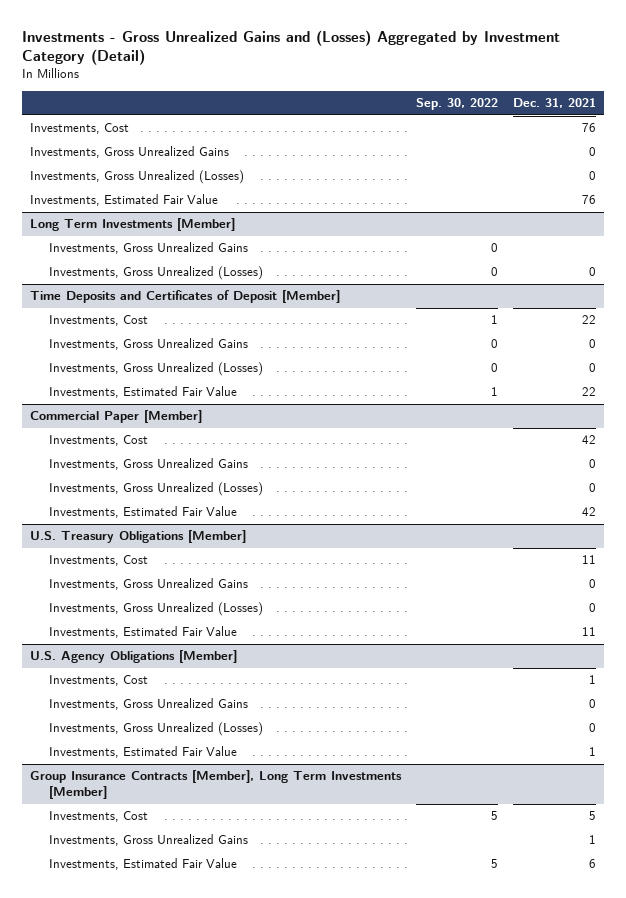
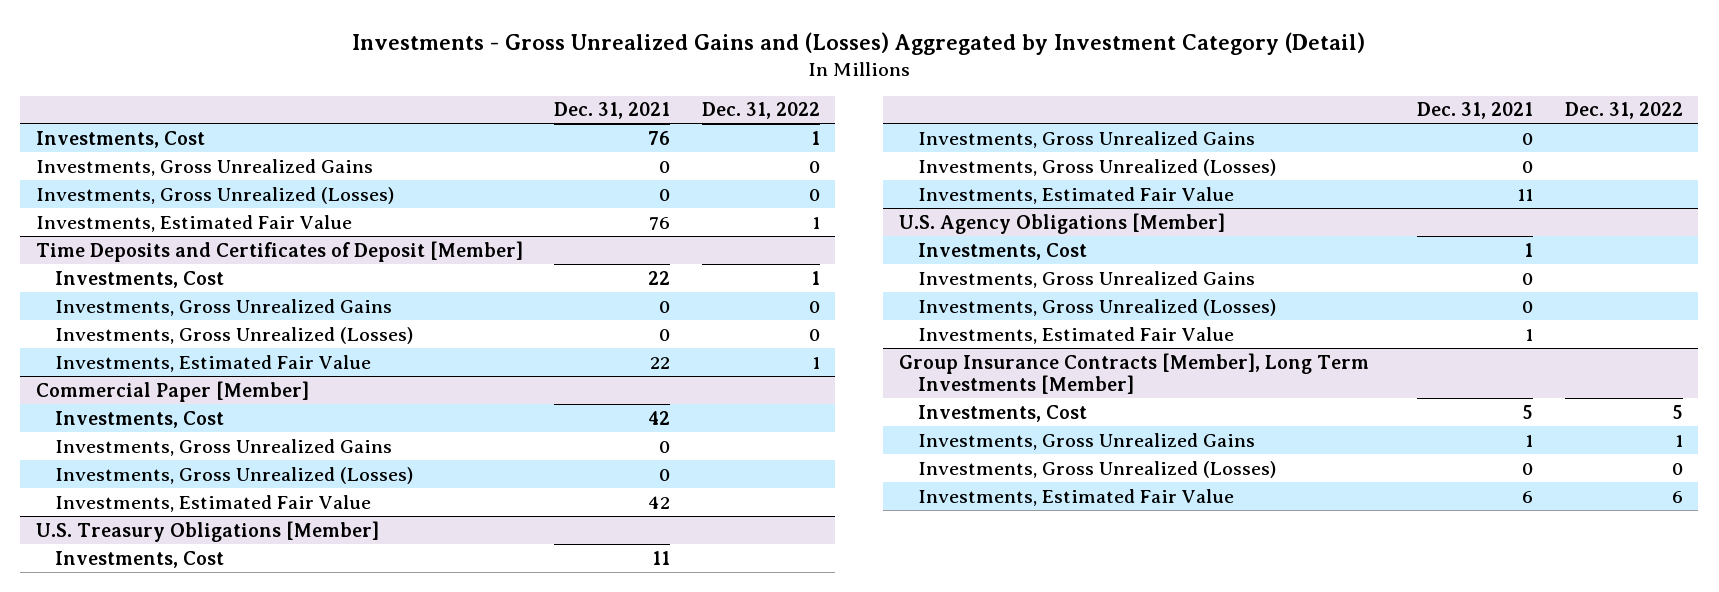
[415,98,498,111] Sep. 30, 2022 -> none
none -> [701,102,820,120] Dec. 31, 2022
[29,218,235,232] Long Term Investments [Member] -> none
[49,242,249,255] Investments, Gross Unrealized Gains -> none
[49,266,264,281] Investments, Gross Unrealized (Losses) -> none
none -> [918,460,1277,478] Investments, Gross Unrealized (Losses)

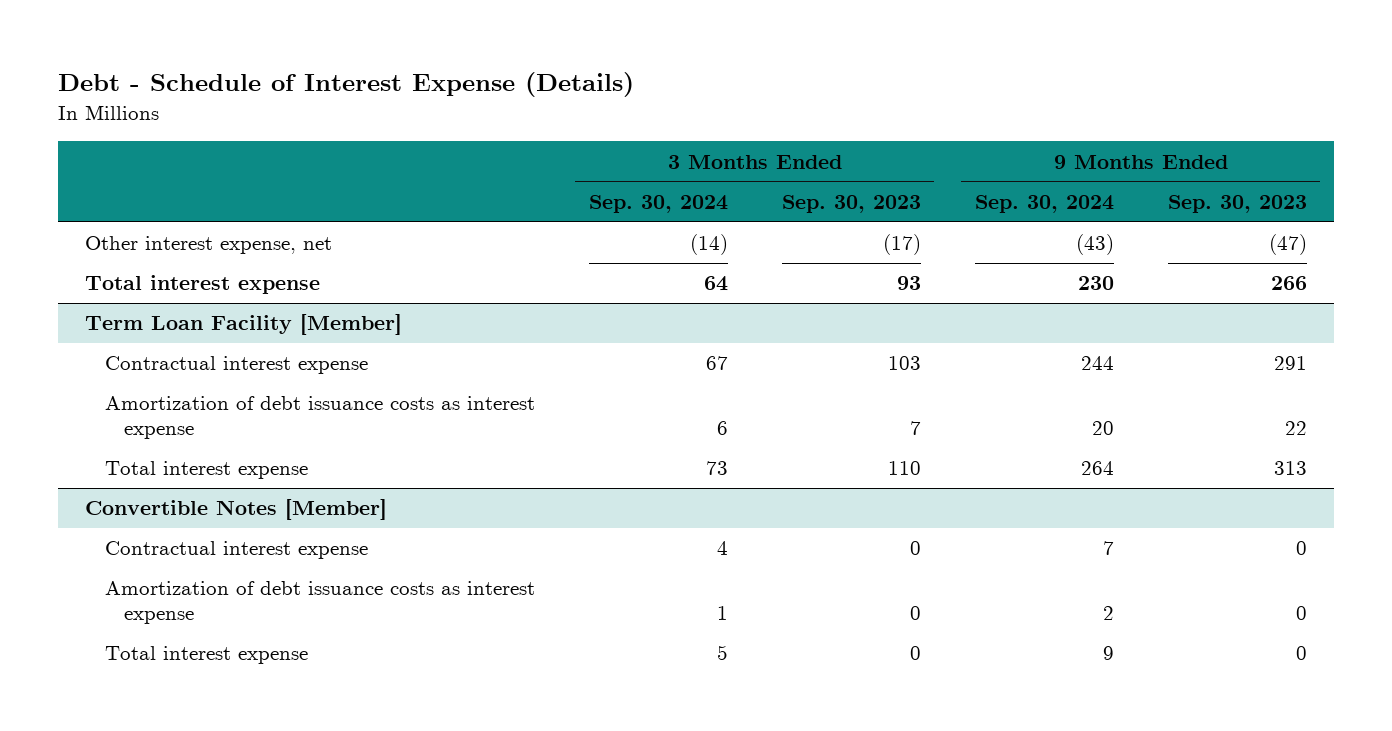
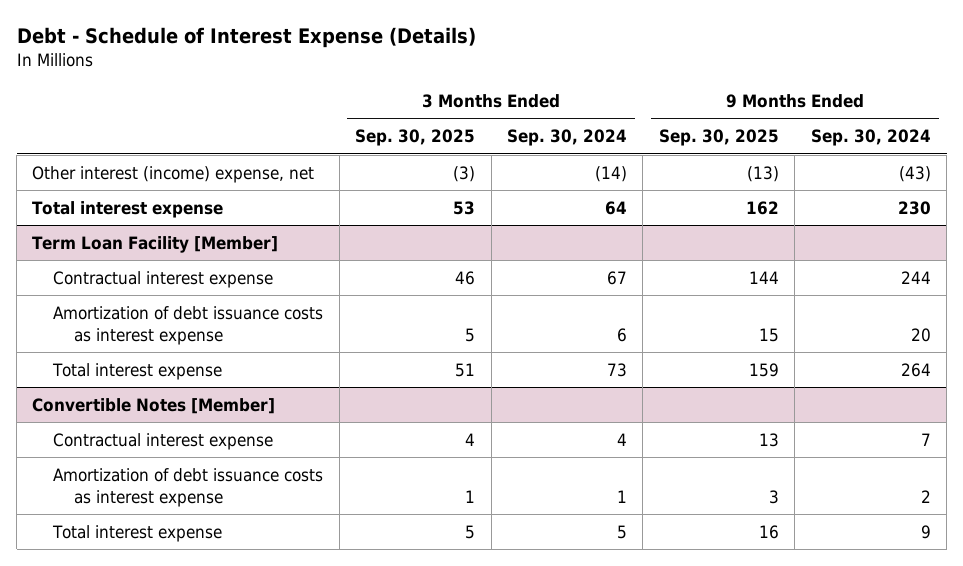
[781,194,921,213] Sep. 30, 2023 -> none
[1167,194,1307,213] Sep. 30, 2023 -> none
none -> [355,129,476,147] Sep. 30, 2025
none -> [658,129,779,147] Sep. 30, 2025
[85,236,333,255] Other interest expense, net -> [32,165,315,183] Other interest (income) expense, net

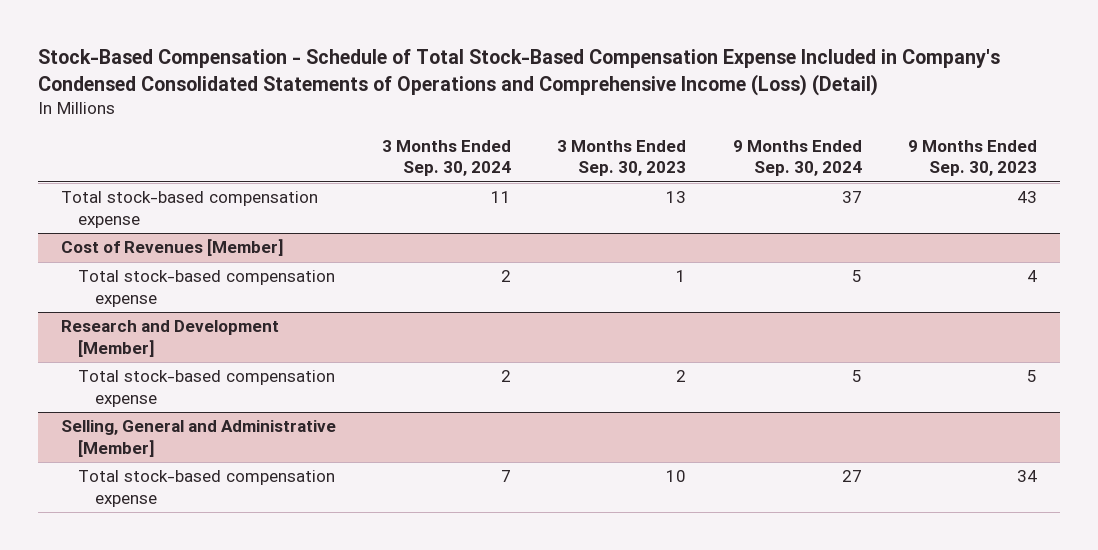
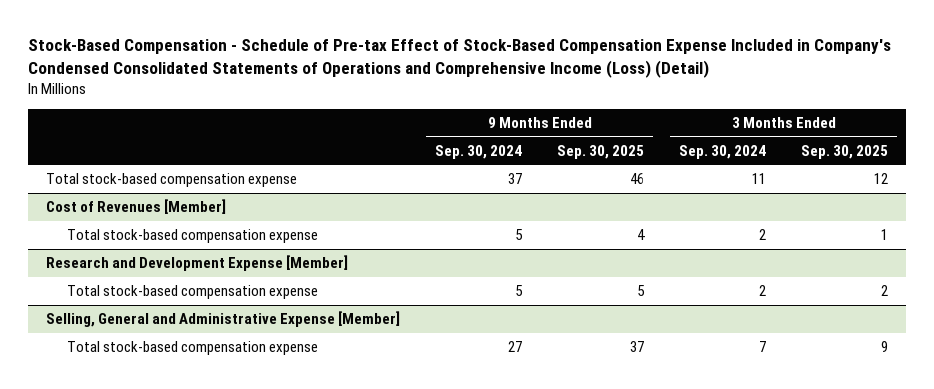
[37,49,1000,97] Stock-Based Compensation - Schedule of Total Stock-Based Compensation Expense Included in Company's Condensed Consolidated Statements of Operations and Comprehensive Income (Loss) (Detail) -> [28,39,892,79] Stock-Based Compensation - Schedule of Pre-tax Effect of Stock-Based Compensation Expense Included in Company's Condensed Consolidated Statements of Operations and Comprehensive Income (Loss) (Detail)
[557,139,687,177] 3 Months Ended Sep. 30, 2023 -> none
[907,139,1037,177] 9 Months Ended Sep. 30, 2023 -> none
none -> [557,144,645,159] Sep. 30, 2025
none -> [801,144,889,159] Sep. 30, 2025
[60,320,279,358] Research and Development [Member] -> [45,255,348,272] Research and Development Expense [Member]
[60,420,336,458] Selling, General and Administrative [Member] -> [45,311,400,328] Selling, General and Administrative Expense [Member]

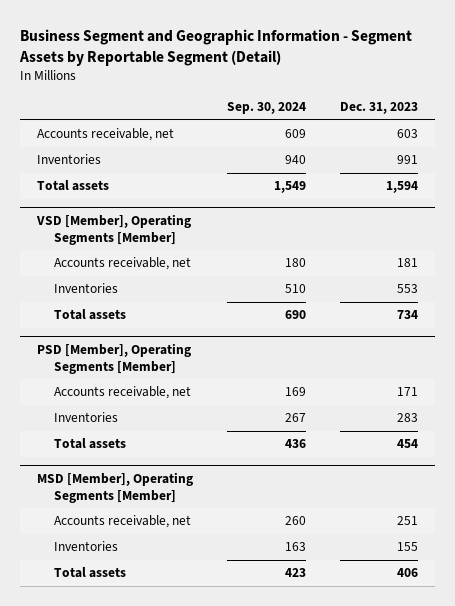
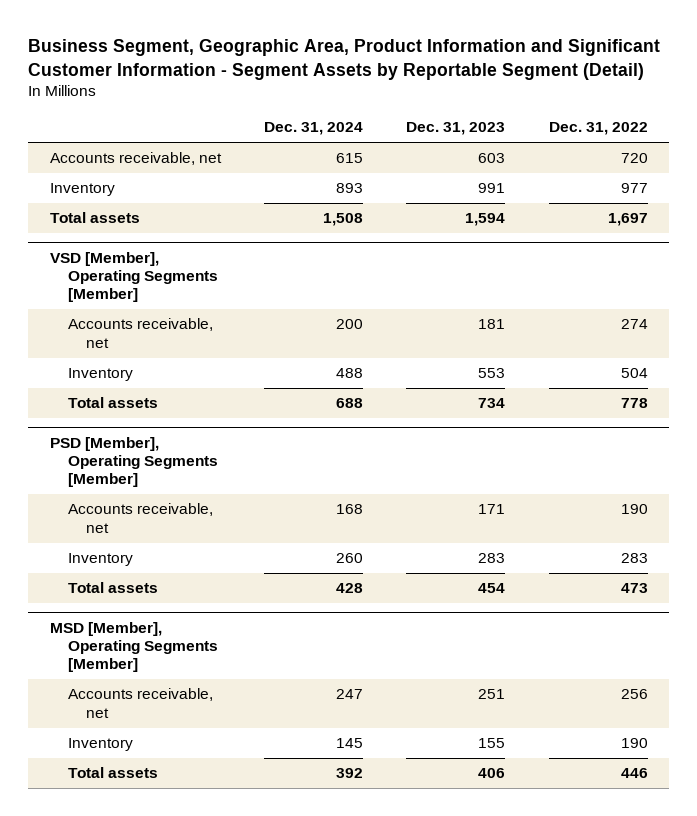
[18,28,412,66] Business Segment and Geographic Information - Segment Assets by Reportable Segment (Detail) -> [28,38,661,80] Business Segment, Geographic Area, Product Information and Significant Customer Information - Segment Assets by Reportable Segment (Detail)
[227,102,307,115] Sep. 30, 2024 -> none
none -> [264,122,364,136] Dec. 31, 2024
none -> [548,122,648,136] Dec. 31, 2022
[36,154,101,165] Inventories -> [49,183,115,197] Inventory
[53,283,118,294] Inventories -> [67,368,133,382] Inventory
[53,412,118,423] Inventories -> [67,553,133,567] Inventory
[53,541,118,552] Inventories -> [67,738,133,752] Inventory

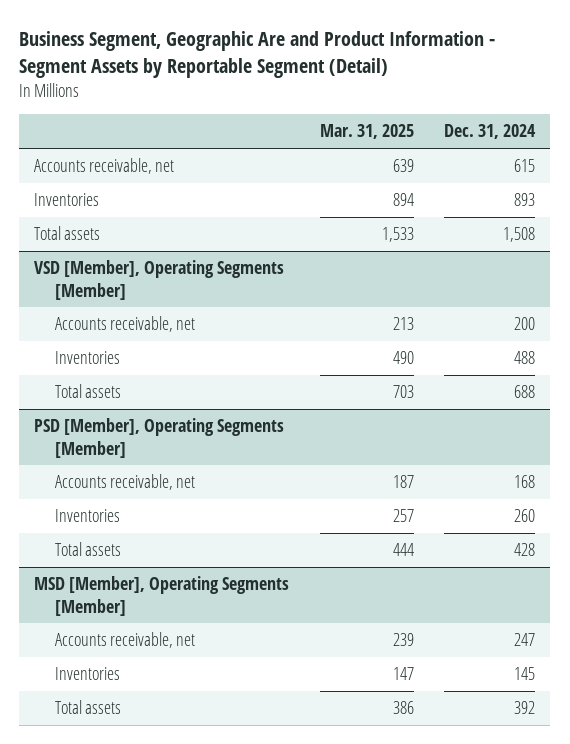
[28,38,661,80] Business Segment, Geographic Area, Product Information and Significant Customer Information - Segment Assets by Reportable Segment (Detail) -> [19,31,496,79] Business Segment, Geographic Are and Product Information - Segment Assets by Reportable Segment (Detail)
[406,122,506,136] Dec. 31, 2023 -> none
[548,122,648,136] Dec. 31, 2022 -> none
none -> [319,124,414,140] Mar. 31, 2025
[49,183,115,197] Inventory -> [34,193,100,207] Inventories
[67,368,133,382] Inventory -> [54,351,120,365] Inventories
[67,553,133,567] Inventory -> [54,509,120,523] Inventories
[67,738,133,752] Inventory -> [54,667,120,681] Inventories

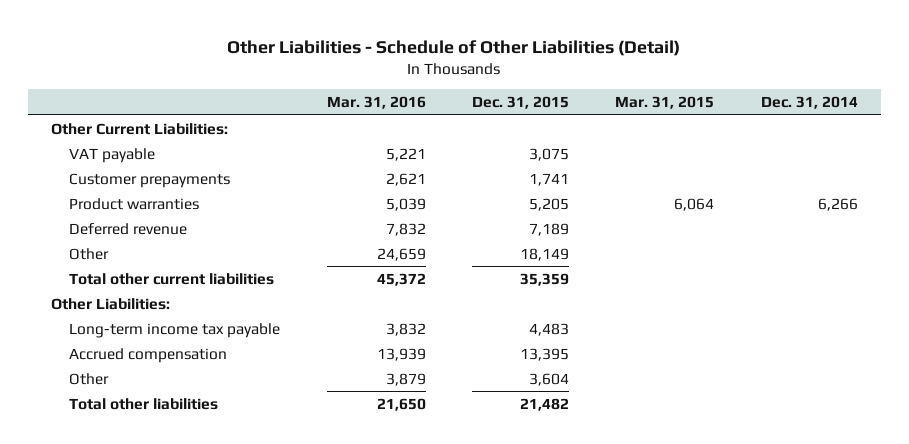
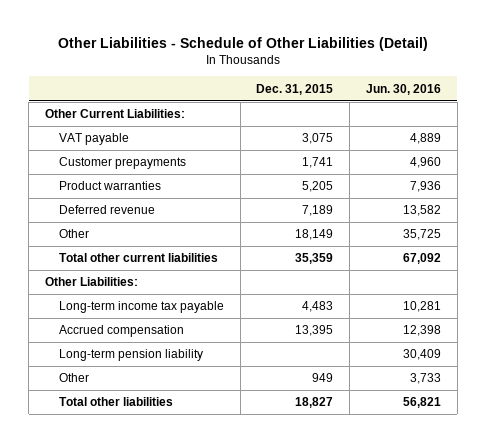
[326,96,426,110] Mar. 31, 2016 -> none
[615,96,715,110] Mar. 31, 2015 -> none
[760,96,858,110] Dec. 31, 2014 -> none
none -> [365,83,441,95] Jun. 30, 2016
none -> [58,349,203,362] Long-term pension liability
[528,372,569,386] 3,604 -> [312,373,334,383] 949
[519,397,569,411] 21,482 -> [295,397,334,409] 18,827

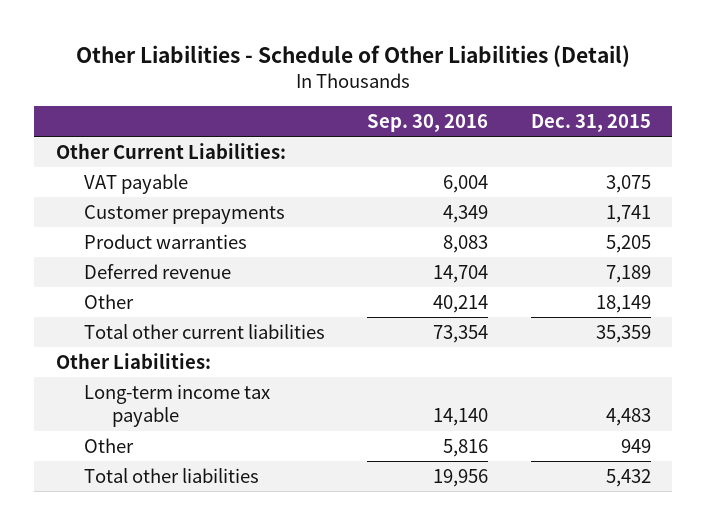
[365,83,441,95] Jun. 30, 2016 -> none
none -> [367,113,489,132] Sep. 30, 2016
[58,325,184,338] Accrued compensation -> none
[58,349,203,362] Long-term pension liability -> none
[295,397,334,409] 18,827 -> [606,468,652,487] 5,432

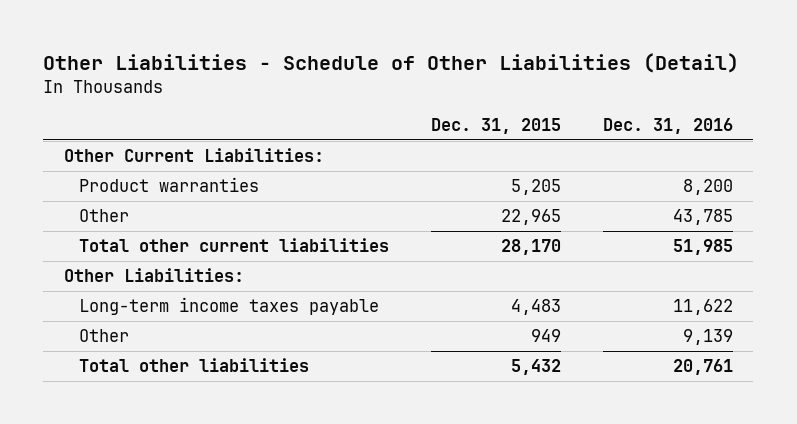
[367,113,489,132] Sep. 30, 2016 -> none
none -> [602,118,733,135] Dec. 31, 2016
[83,173,188,194] VAT payable -> none
[83,204,285,224] Customer prepayments -> none
[83,263,231,279] Deferred revenue -> none
[596,294,652,313] 18,149 -> [500,209,561,226] 22,965
[596,324,652,343] 35,359 -> [500,239,561,256] 28,170
[83,383,270,428] Long-term income tax payable -> [79,297,380,316] Long-term income taxes payable

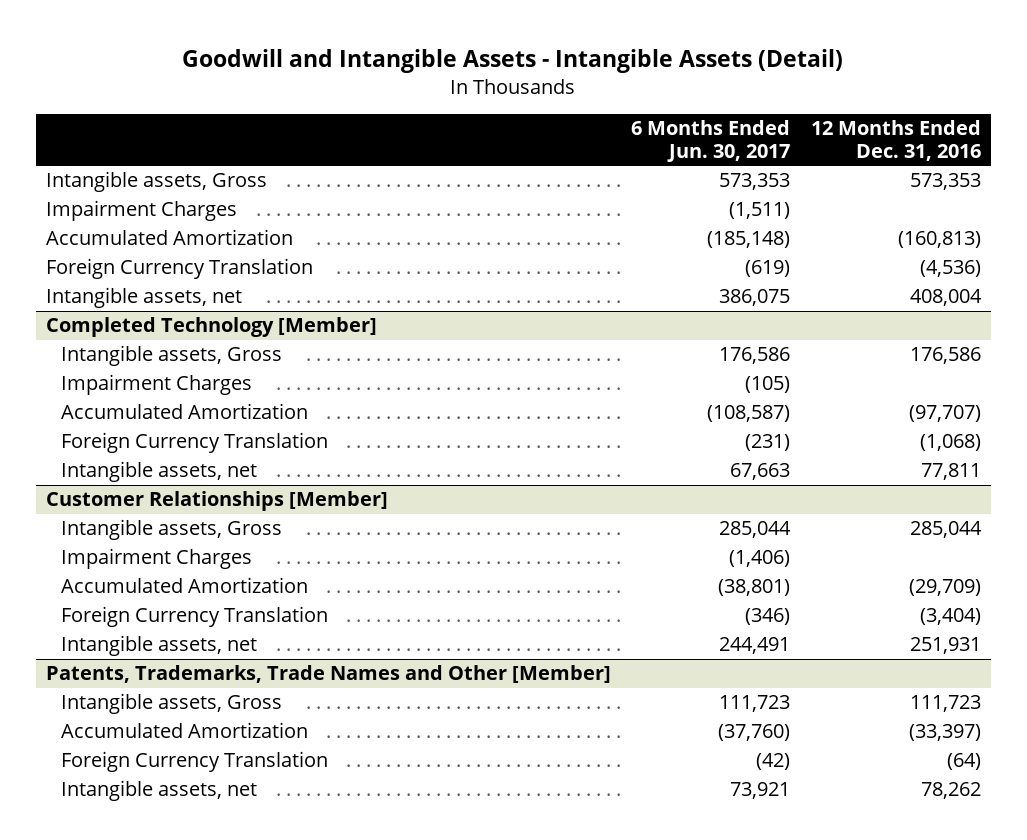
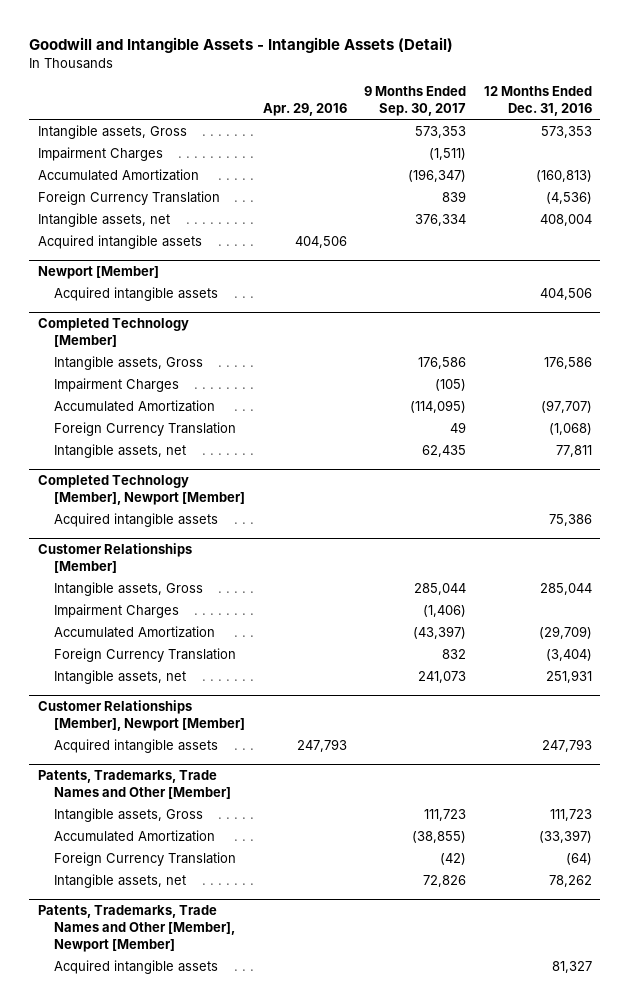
[631,120,791,163] 6 Months Ended Jun. 30, 2017 -> none
none -> [262,103,347,117] Apr. 29, 2016
none -> [364,86,467,117] 9 Months Ended Sep. 30, 2017
none -> [38,234,203,249] Acquired intangible assets
none -> [38,266,160,280] Newport [Member]
none -> [54,286,219,301] Acquired intangible assets
none -> [38,475,246,505] Completed Technology [Member], Newport [Member]
none -> [54,512,219,527] Acquired intangible assets
none -> [38,700,246,731] Customer Relationships [Member], Newport [Member]
none -> [54,738,219,753] Acquired intangible assets
none -> [38,905,236,952] Patents, Trademarks, Trade Names and Other [Member], Newport [Member]
none -> [54,959,219,974] Acquired intangible assets

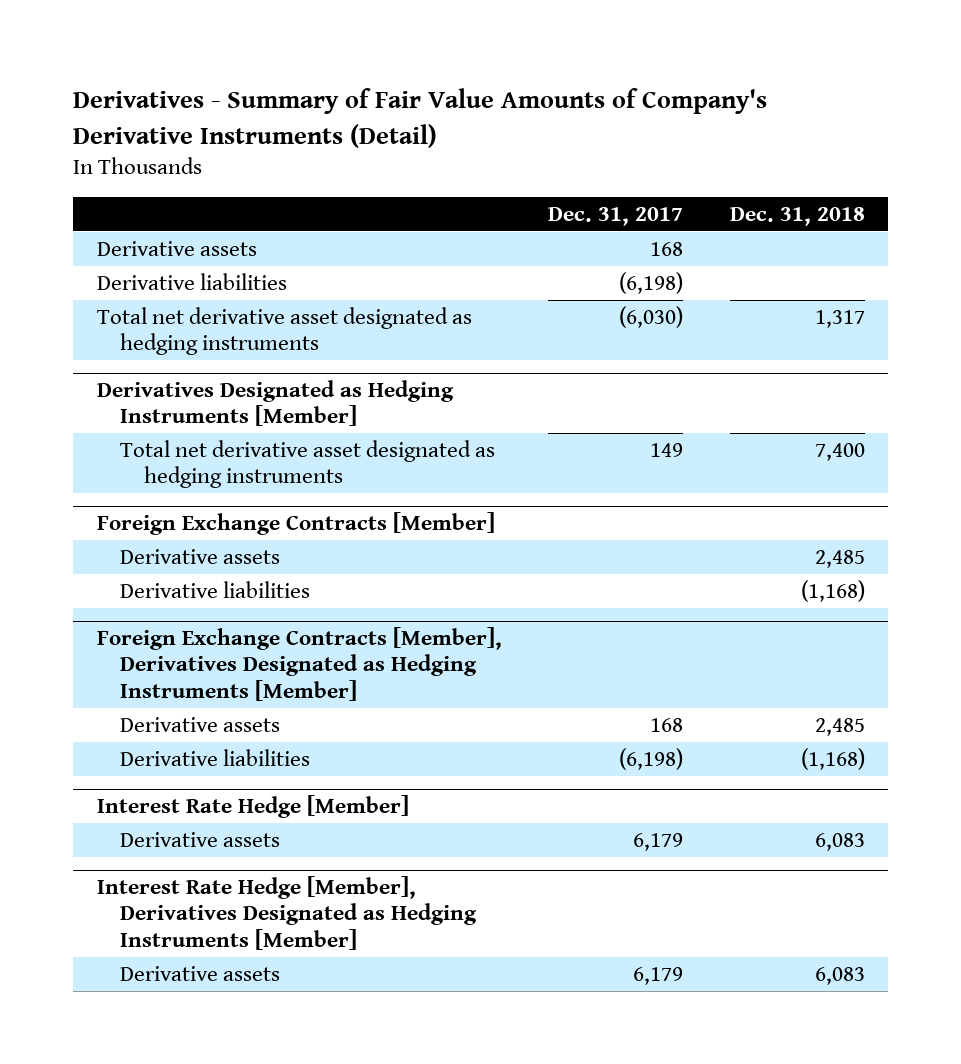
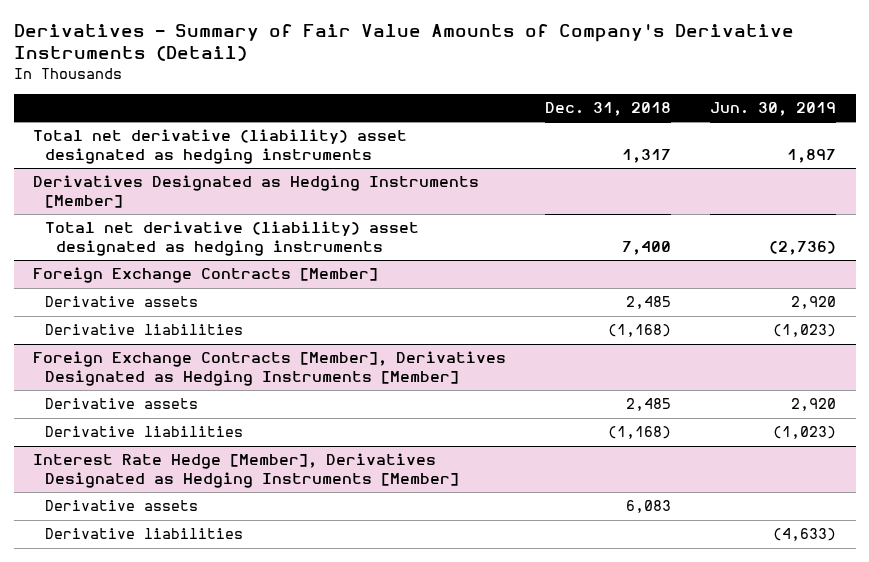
[548,206,684,226] Dec. 31, 2017 -> none
none -> [710,101,837,116] Jun. 30, 2019
[96,240,257,256] Derivative assets -> none
[96,272,287,290] Derivative liabilities -> none
[96,306,472,356] Total net derivative asset designated as hedging instruments -> [33,129,408,165] Total net derivative (liability) asset designated as hedging instruments
[120,439,496,489] Total net derivative asset designated as hedging instruments -> [44,221,419,257] Total net derivative (liability) asset designated as hedging instruments
[96,795,409,819] Interest Rate Hedge [Member] -> none
[120,831,281,847] Derivative assets -> none
none -> [44,528,243,540] Derivative liabilities

